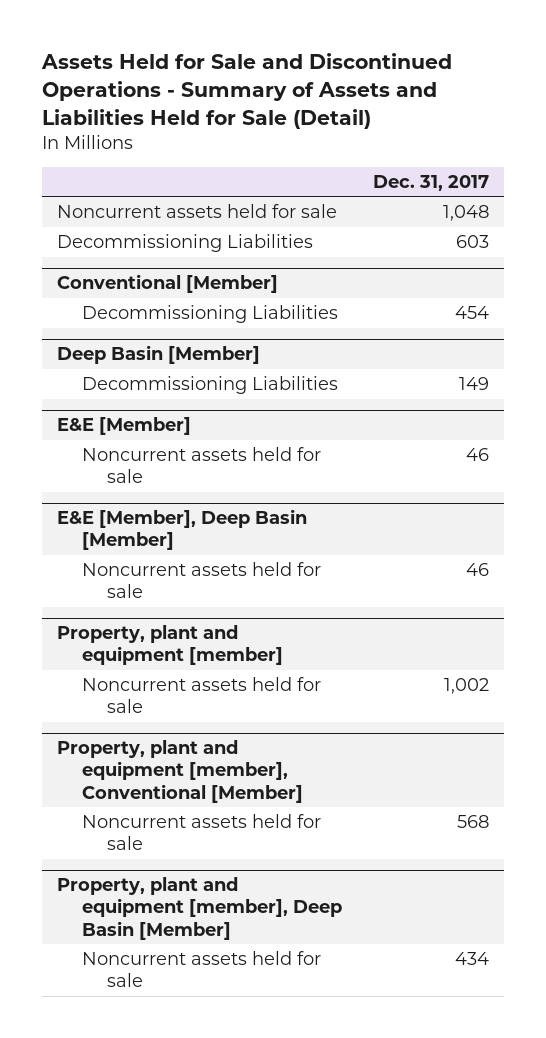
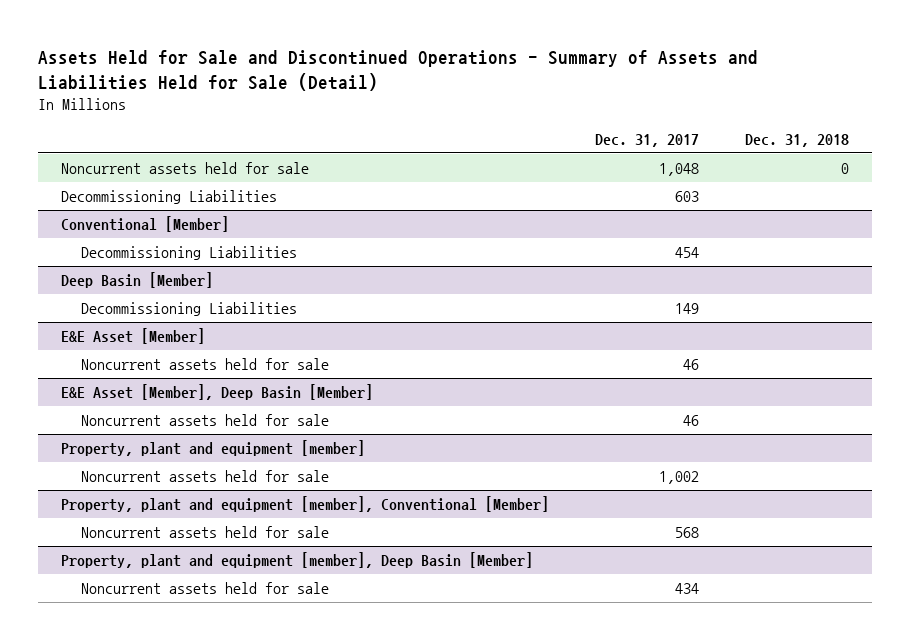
none -> [745,134,850,148] Dec. 31, 2018
[56,417,191,436] E&E [Member] -> [61,327,206,344] E&E Asset [Member]
[56,509,307,551] E&E [Member], Deep Basin [Member] -> [61,383,374,400] E&E Asset [Member], Deep Basin [Member]

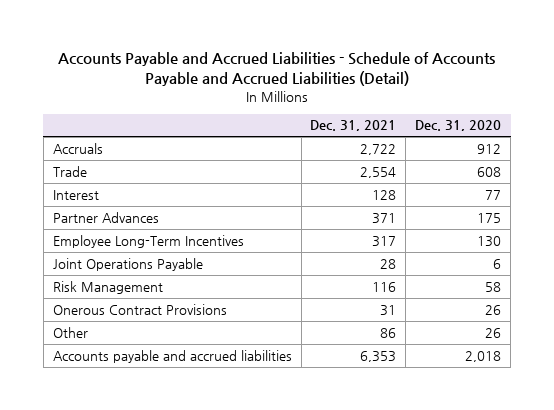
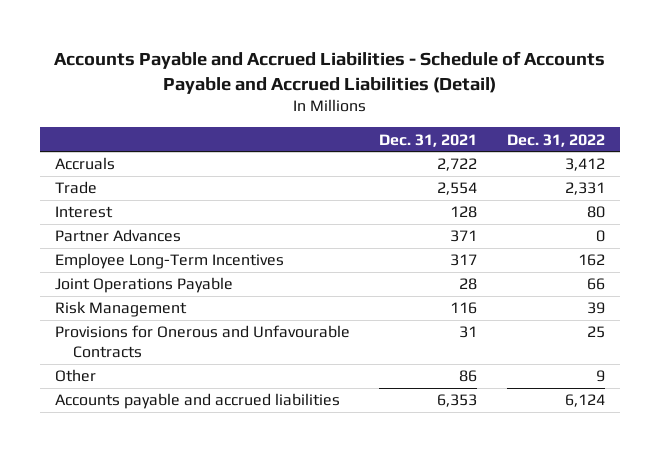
[415,120,502,132] Dec. 31, 2020 -> none
none -> [506,133,605,147] Dec. 31, 2022
[52,303,227,315] Onerous Contract Provisions -> [54,325,350,359] Provisions for Onerous and Unfavourable Contracts

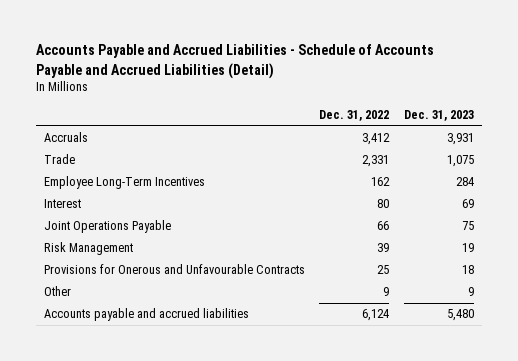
[379,133,478,147] Dec. 31, 2021 -> none
none -> [404,110,475,122] Dec. 31, 2023
[54,229,181,243] Partner Advances -> none
[54,206,113,219] Interest -> [43,199,81,209] Interest

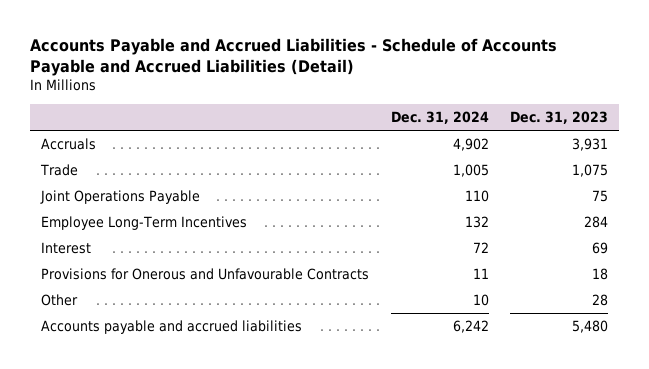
[319,110,390,122] Dec. 31, 2022 -> none
none -> [390,110,489,124] Dec. 31, 2024
[43,220,171,234] Joint Operations Payable -> [39,190,200,205] Joint Operations Payable
[43,242,133,256] Risk Management -> none
[468,287,475,297] 9 -> [592,294,609,307] 28

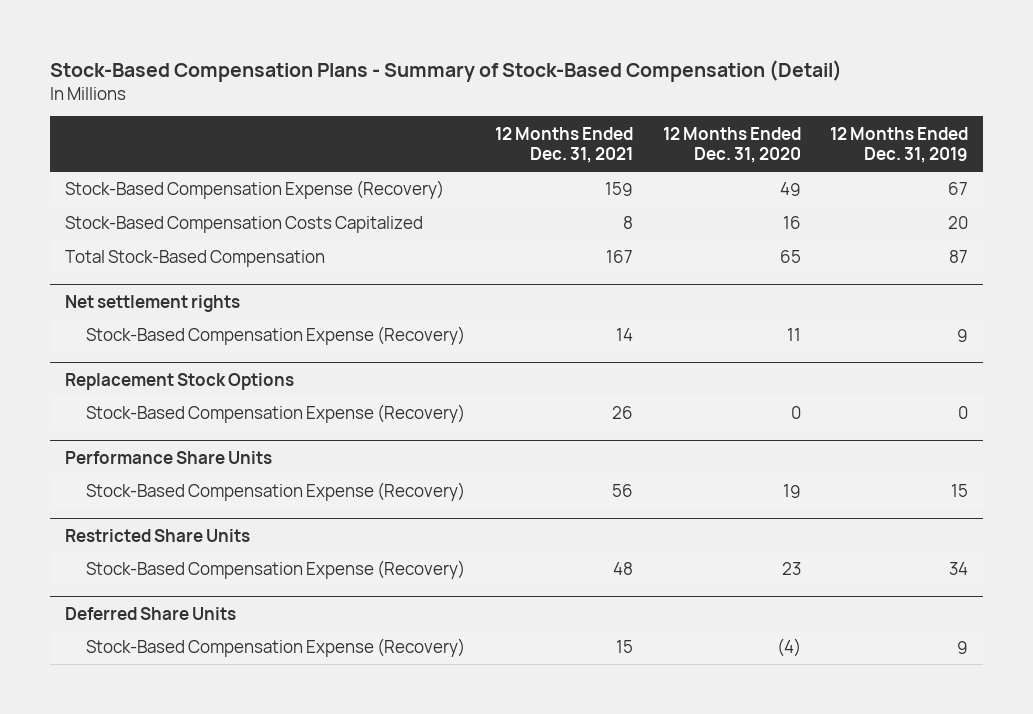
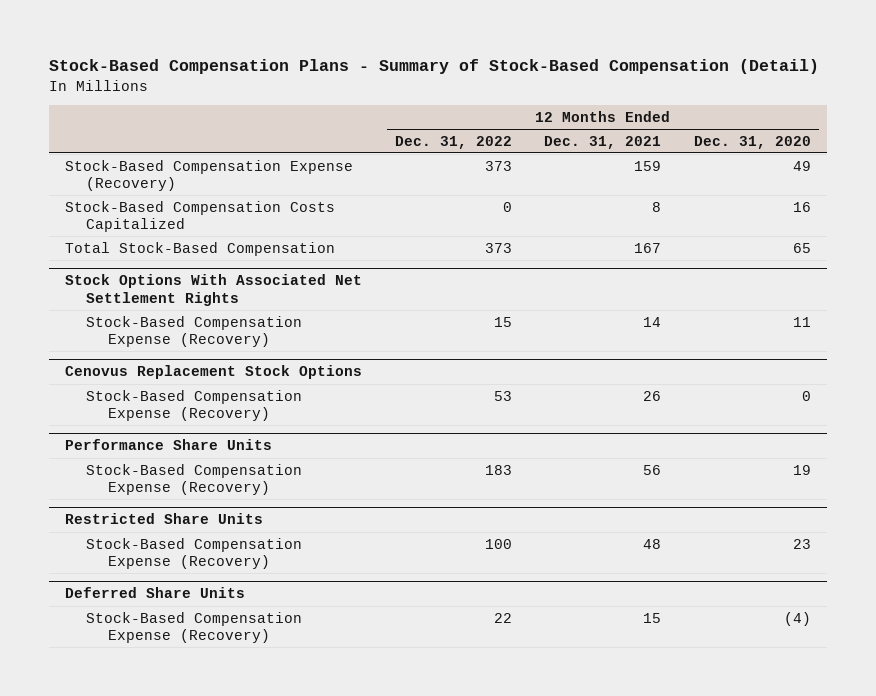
[830,126,969,164] 12 Months Ended Dec. 31, 2019 -> none
none -> [394,135,512,149] Dec. 31, 2022
[65,294,241,312] Net settlement rights -> [65,274,363,307] Stock Options With Associated Net Settlement Rights
[65,372,295,390] Replacement Stock Options -> [65,365,363,380] Cenovus Replacement Stock Options

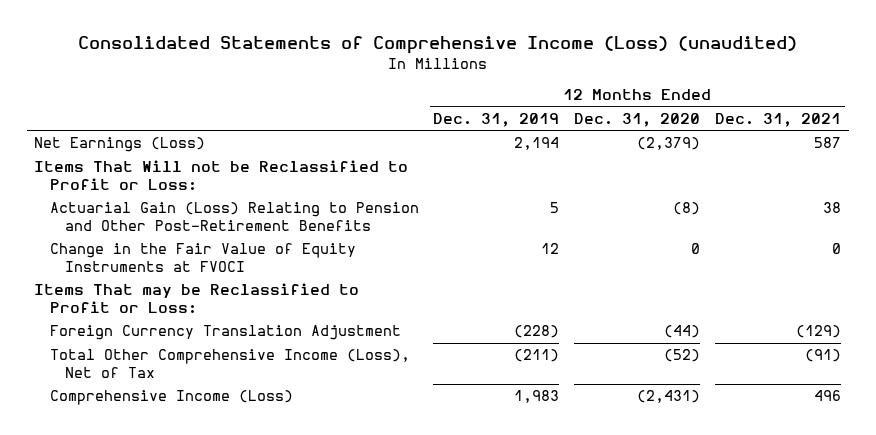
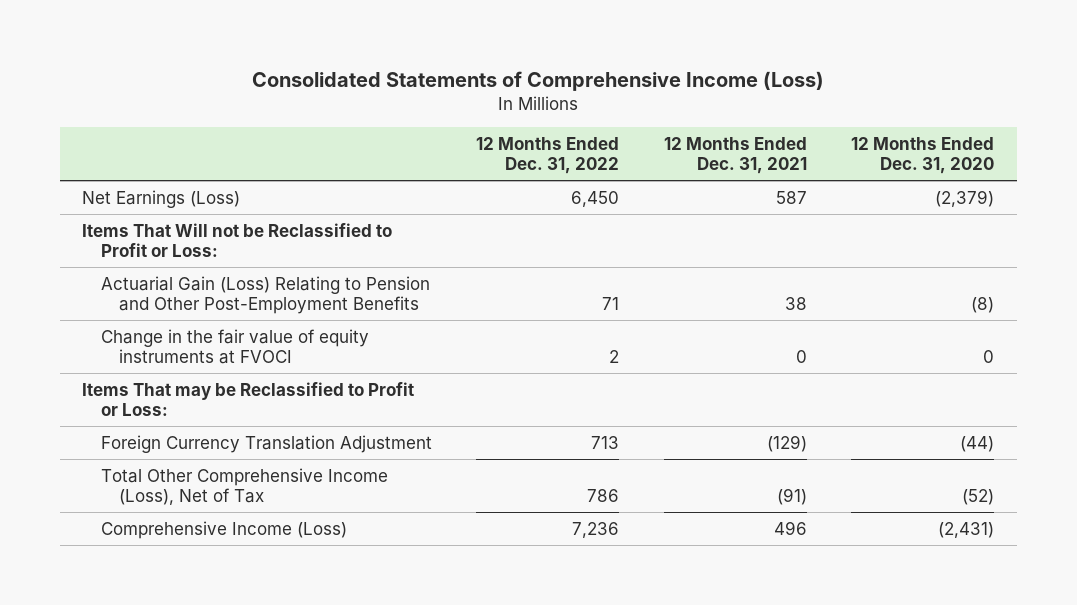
[77,36,797,55] Consolidated Statements of Comprehensive Income (Loss) (unaudited) -> [252,70,825,91] Consolidated Statements of Comprehensive Income (Loss)
[433,112,560,127] Dec. 31, 2019 -> none
none -> [476,136,620,174] 12 Months Ended Dec. 31, 2022
[49,202,419,231] Actuarial Gain (Loss) Relating to Pension and Other Post-Retirement Benefits -> [100,275,430,314] Actuarial Gain (Loss) Relating to Pension and Other Post-Employment Benefits
[49,243,356,272] Change in the Fair Value of Equity Instruments at FVOCI -> [100,328,369,364] Change in the fair value of equity instruments at FVOCI

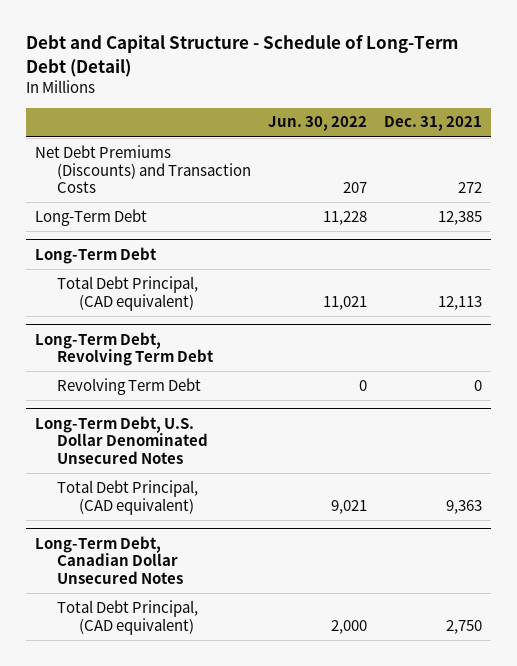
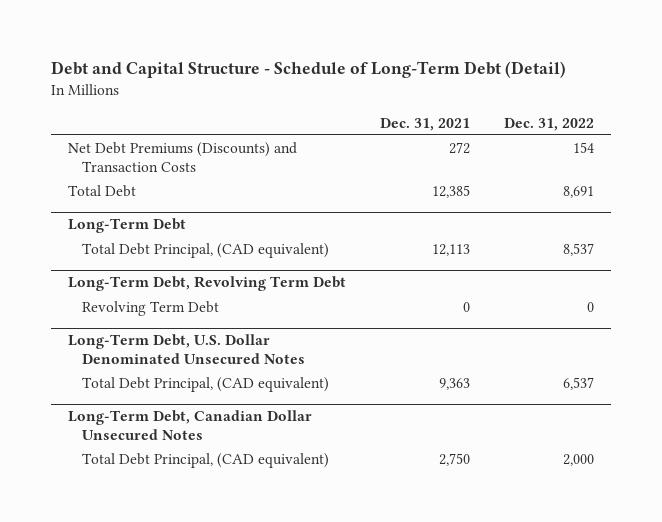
[268,116,368,132] Jun. 30, 2022 -> none
none -> [503,117,594,131] Dec. 31, 2022
[34,208,147,226] Long-Term Debt -> [67,185,136,198] Total Debt

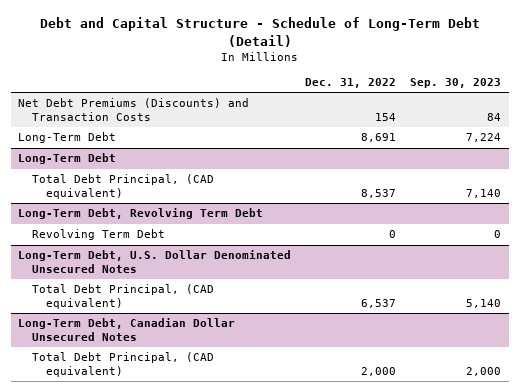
[379,117,470,131] Dec. 31, 2021 -> none
none -> [410,77,502,88] Sep. 30, 2023
[67,185,136,198] Total Debt -> [18,132,117,144] Long-Term Debt

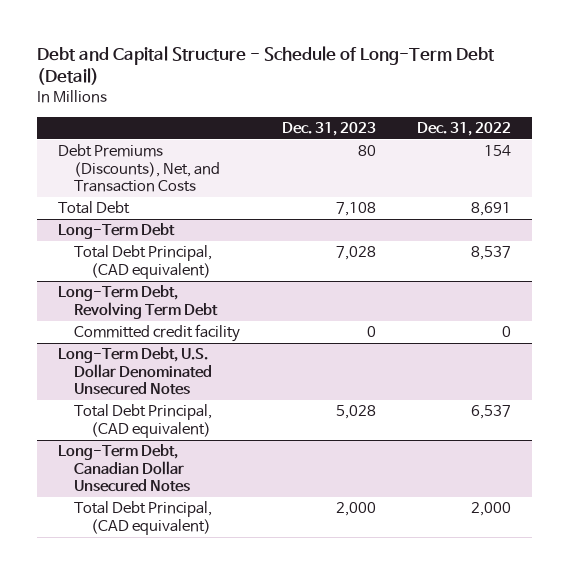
[410,77,502,88] Sep. 30, 2023 -> none
none -> [281,121,376,136] Dec. 31, 2023
[18,98,250,121] Net Debt Premiums (Discounts) and Transaction Costs -> [57,144,221,192] Debt Premiums (Discounts), Net, and Transaction Costs
[18,132,117,144] Long-Term Debt -> [57,201,130,215] Total Debt
[31,229,165,241] Revolving Term Debt -> [74,324,241,343] Committed credit facility

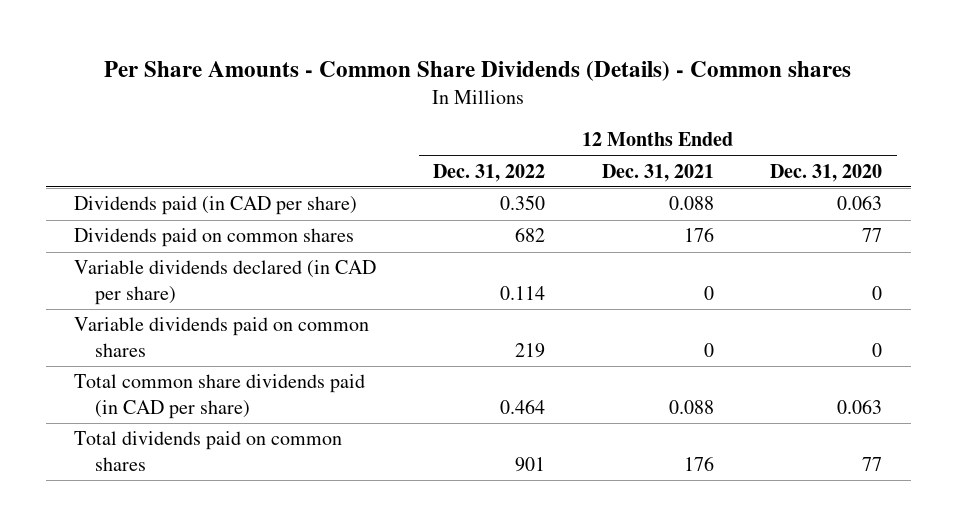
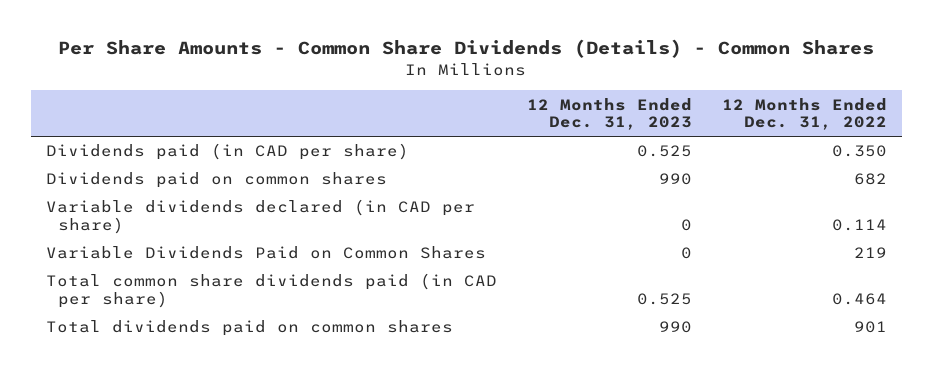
[104,60,852,81] Per Share Amounts - Common Share Dividends (Details) - Common shares -> [58,39,875,59] Per Share Amounts - Common Share Dividends (Details) - Common Shares
[601,163,714,182] Dec. 31, 2021 -> none
[770,163,883,182] Dec. 31, 2020 -> none
none -> [526,97,692,131] 12 Months Ended Dec. 31, 2023
[74,317,370,357] Variable dividends paid on common shares -> [45,246,486,260] Variable Dividends Paid on Common Shares

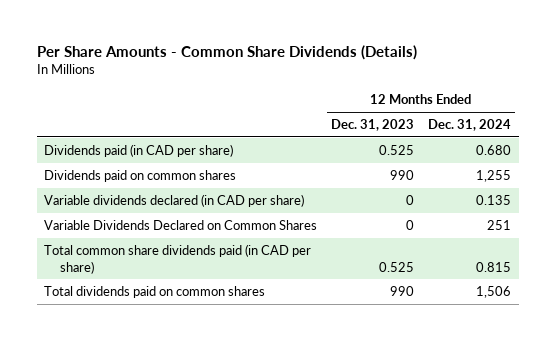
[58,39,875,59] Per Share Amounts - Common Share Dividends (Details) - Common Shares -> [36,44,417,60] Per Share Amounts - Common Share Dividends (Details)
[721,97,887,131] 12 Months Ended Dec. 31, 2022 -> none
none -> [428,119,512,132] Dec. 31, 2024
[45,246,486,260] Variable Dividends Paid on Common Shares -> [43,220,317,231] Variable Dividends Declared on Common Shares

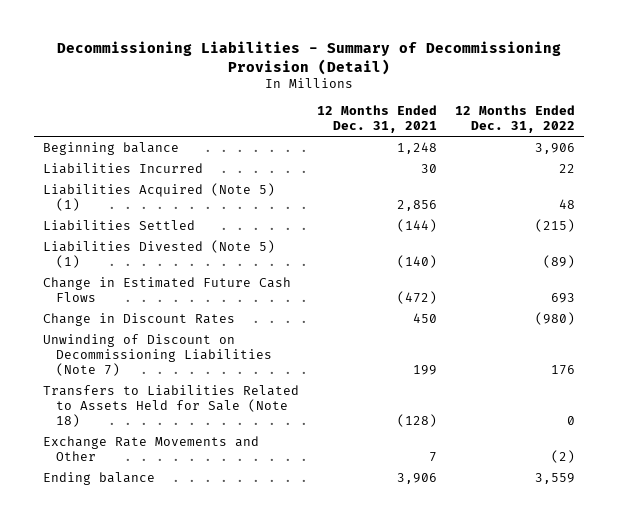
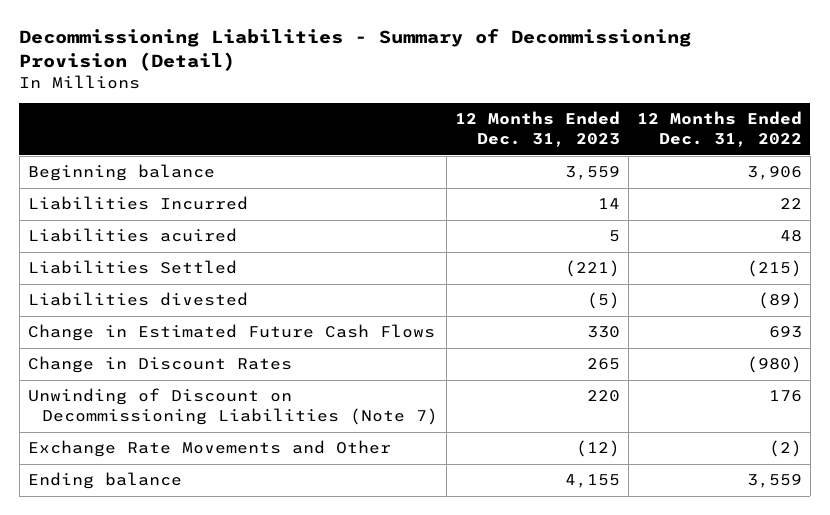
[316,105,437,134] 12 Months Ended Dec. 31, 2021 -> none
none -> [454,111,620,148] 12 Months Ended Dec. 31, 2023
[42,182,275,211] Liabilities Acquired (Note 5) (1) -> [27,228,237,243] Liabilities acuired
[42,239,275,268] Liabilities Divested (Note 5) (1) -> [27,292,248,307] Liabilities divested
[42,384,299,427] Transfers to Liabilities Related to Assets Held for Sale (Note 18) -> none

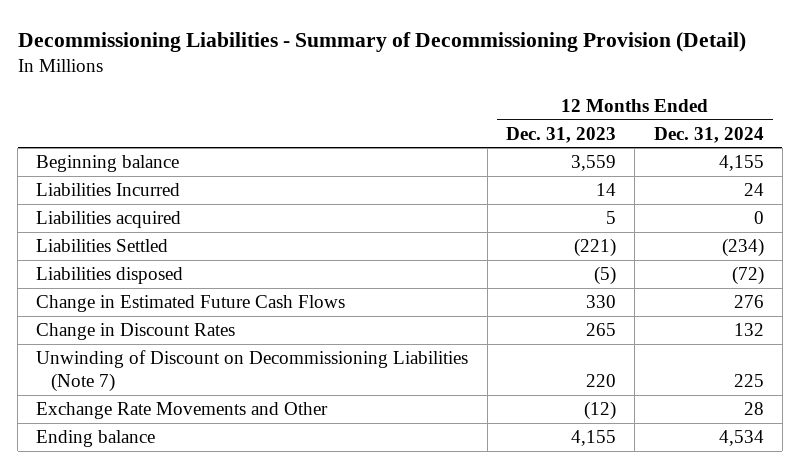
[636,111,802,148] 12 Months Ended Dec. 31, 2022 -> none
none -> [653,126,764,143] Dec. 31, 2024
[27,228,237,243] Liabilities acuired -> [36,211,182,229] Liabilities acquired
[27,292,248,307] Liabilities divested -> [36,267,184,285] Liabilities disposed

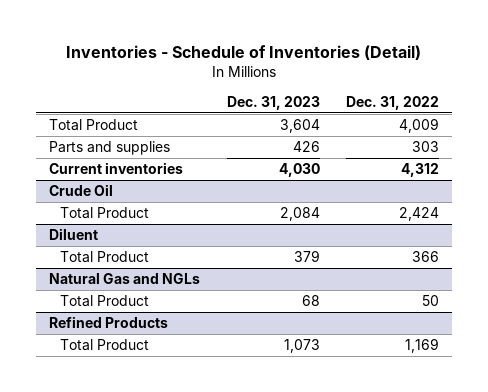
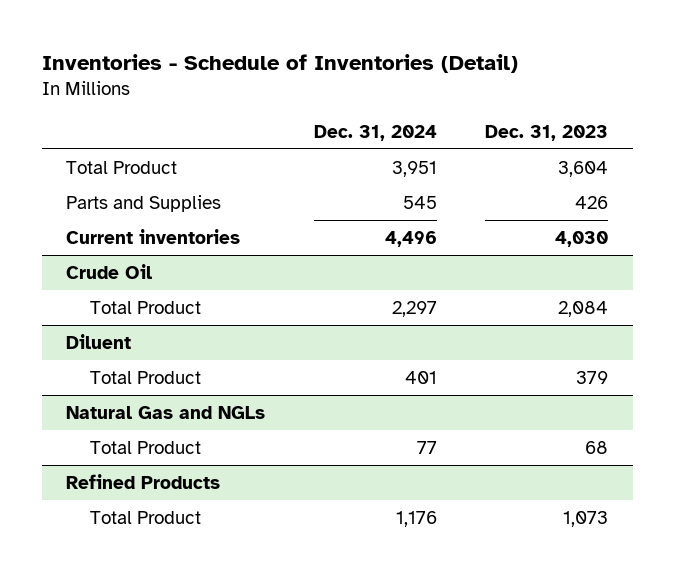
[346,96,440,111] Dec. 31, 2022 -> none
none -> [313,124,437,141] Dec. 31, 2024
[49,141,171,156] Parts and supplies -> [66,194,222,212] Parts and Supplies

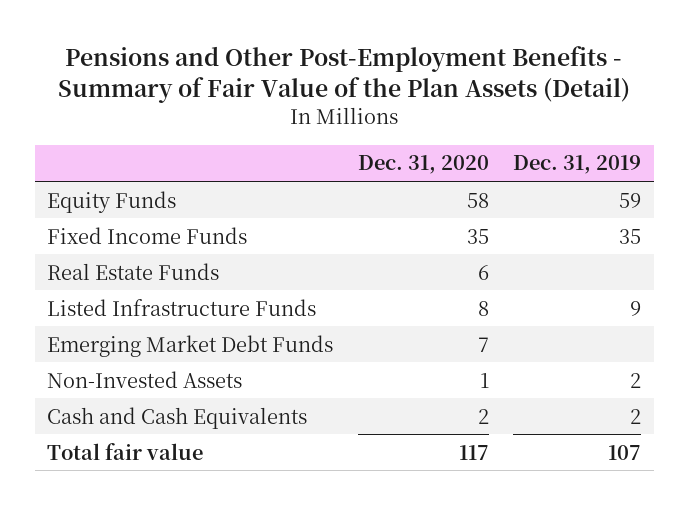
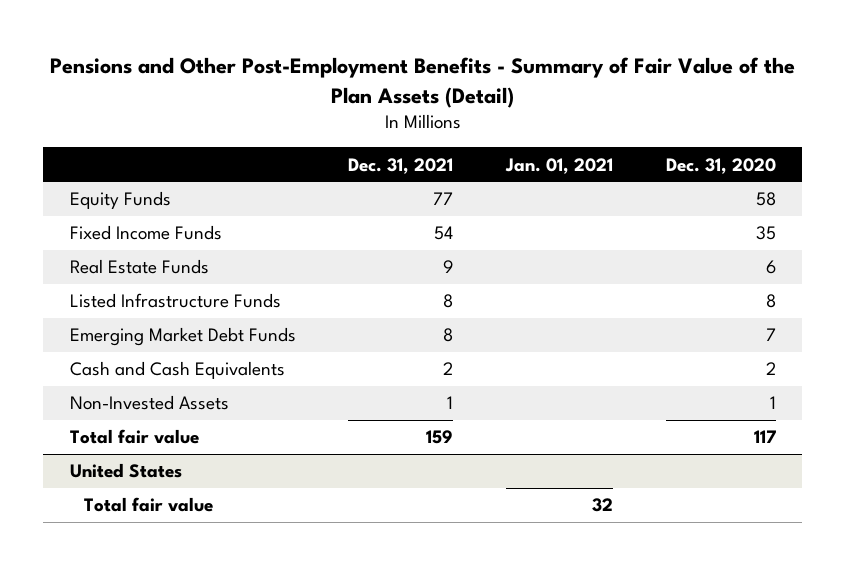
[513,155,642,175] Dec. 31, 2019 -> none
none -> [348,157,454,174] Dec. 31, 2021
none -> [504,157,613,174] Jan. 01, 2021
[47,370,243,388] Non-Invested Assets -> [69,395,229,411] Non-Invested Assets
none -> [69,463,182,479] United States
none -> [83,497,213,513] Total fair value

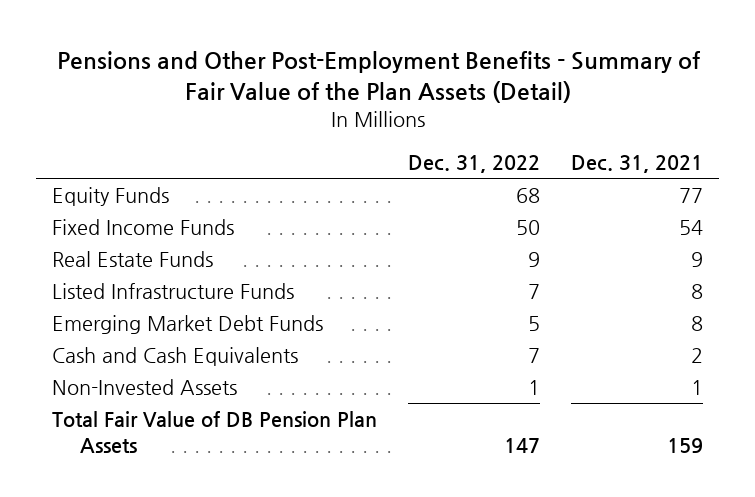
[504,157,613,174] Jan. 01, 2021 -> none
[665,157,776,174] Dec. 31, 2020 -> none
none -> [407,155,540,174] Dec. 31, 2022
[69,463,182,479] United States -> none
[83,497,213,513] Total fair value -> none
[69,429,199,445] Total fair value -> [51,411,377,453] Total Fair Value of DB Pension Plan Assets

